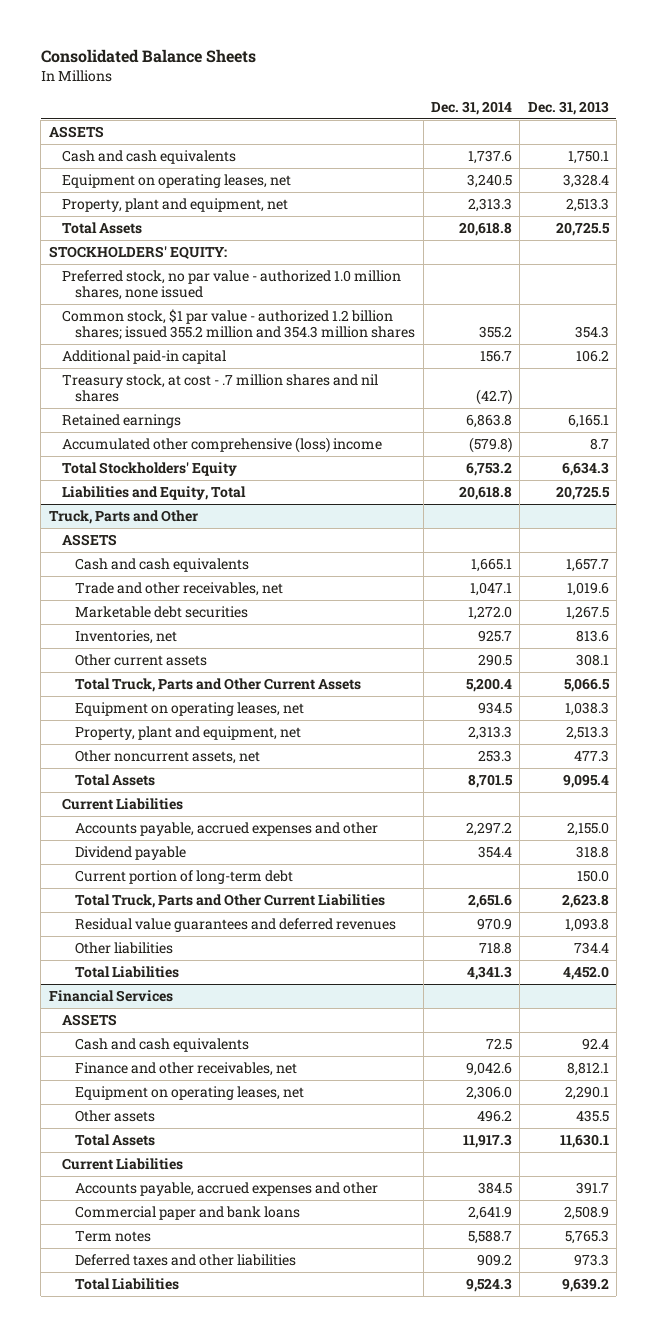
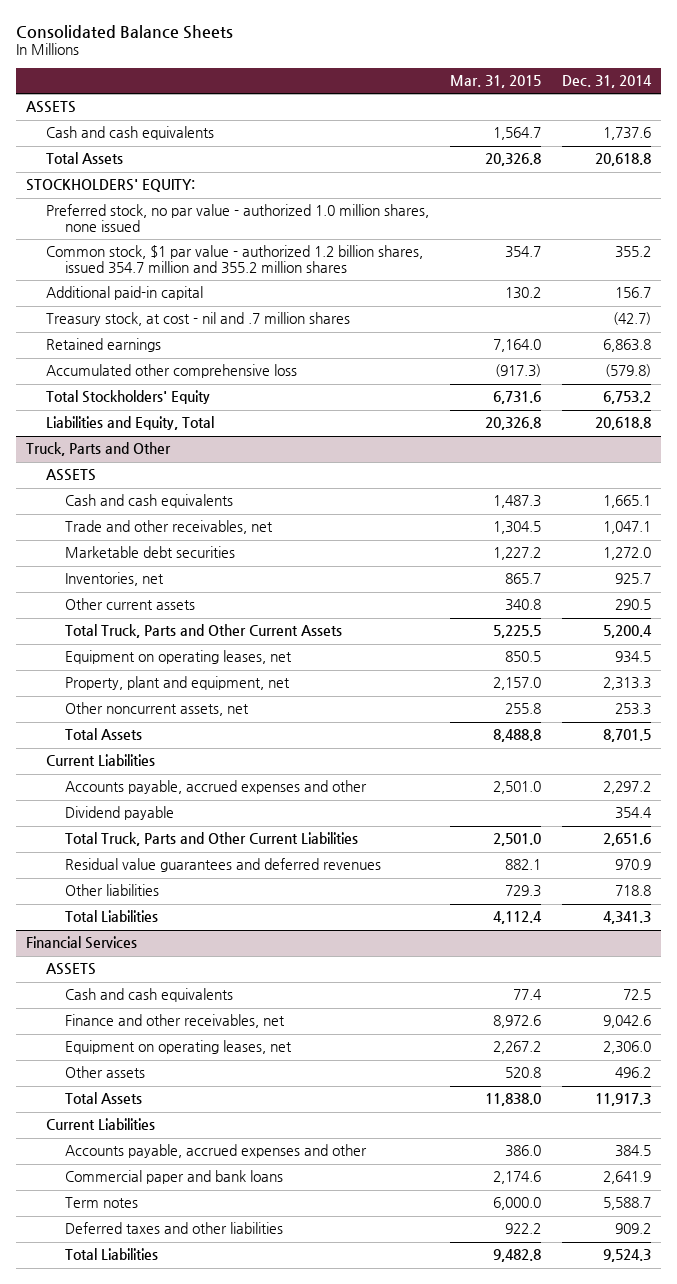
[527,100,609,115] Dec. 31, 2013 -> none
none -> [449,75,541,89] Mar. 31, 2015
[61,173,291,188] Equipment on operating leases, net -> none
[61,197,288,212] Property, plant and equipment, net -> none
[61,308,416,341] Common stock, $1 par value - authorized 1.2 billion shares; issued 355.2 million and 354.3 million shares -> [45,245,423,275] Common stock, $1 par value - authorized 1.2 billion shares, issued 354.7 million and 355.2 million shares
[61,373,378,403] Treasury stock, at cost - .7 million shares and nil shares -> [45,312,350,327] Treasury stock, at cost - nil and .7 million shares
[61,436,382,453] Accumulated other comprehensive (loss) income -> [45,364,297,379] Accumulated other comprehensive loss
[75,869,294,884] Current portion of long-term debt -> none

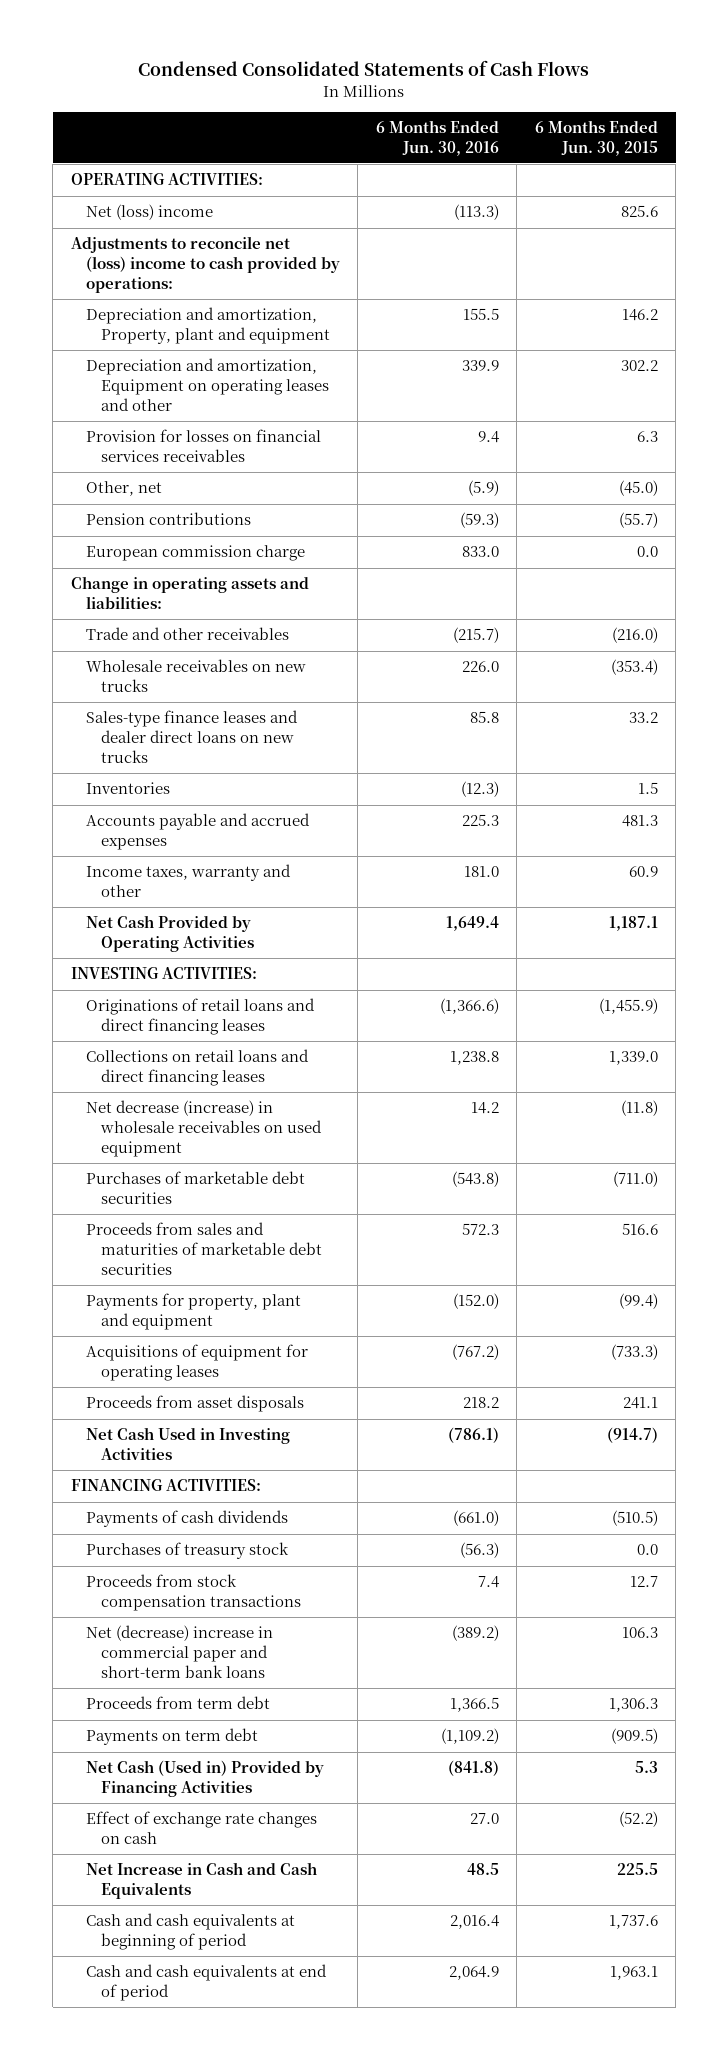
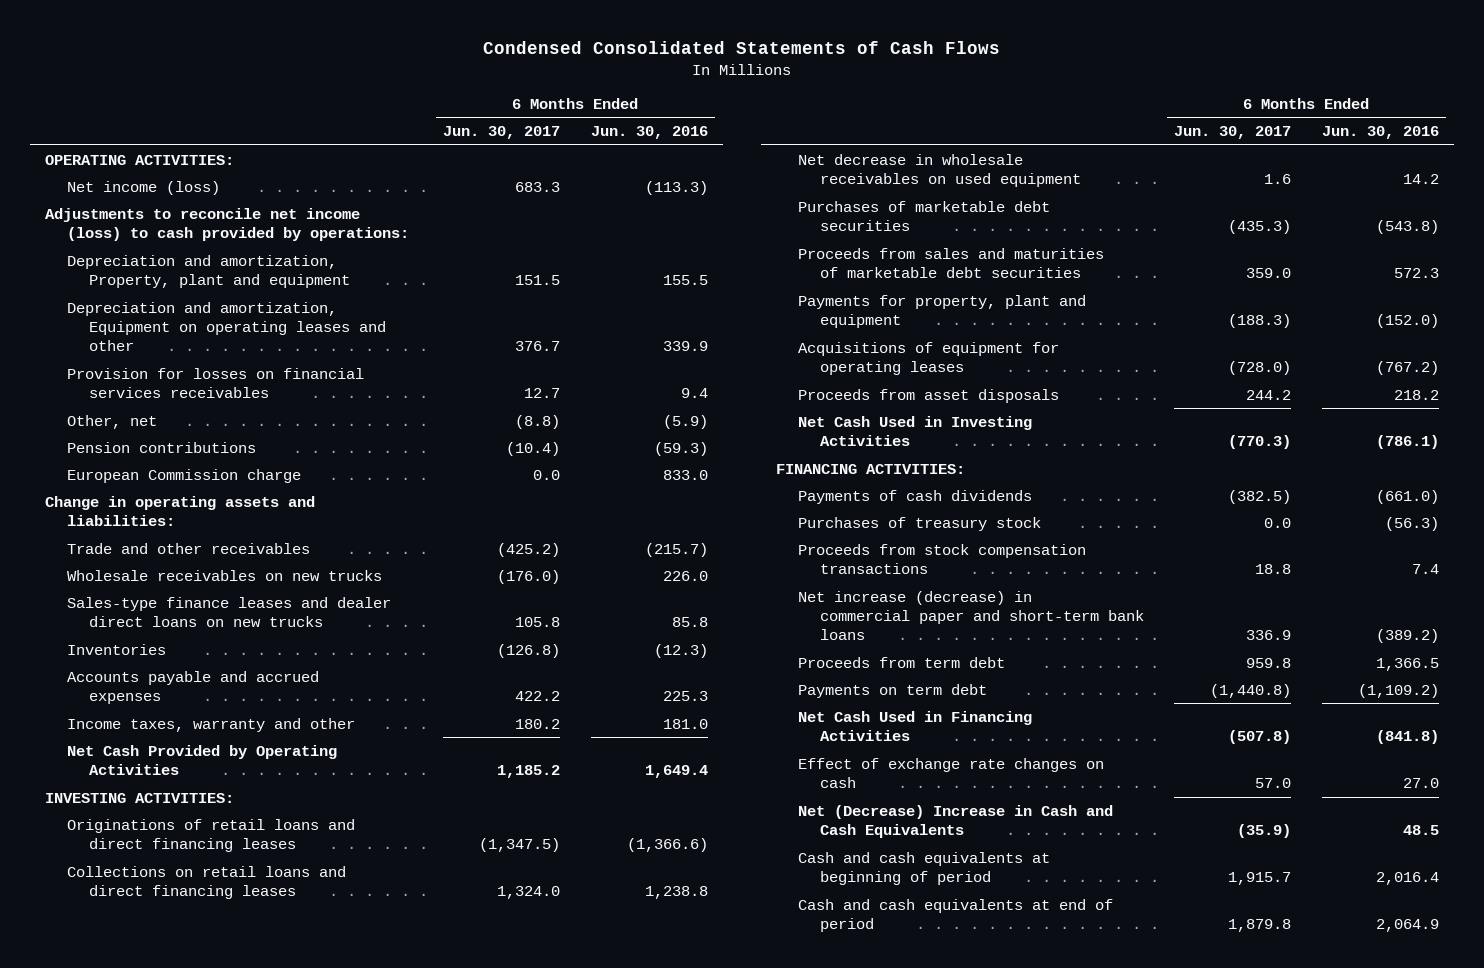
[534,120,658,156] 6 Months Ended Jun. 30, 2015 -> none
none -> [443,126,561,140] Jun. 30, 2017
[85,204,213,221] Net (loss) income -> [67,180,221,195] Net income (loss)
[70,236,340,293] Adjustments to reconcile net (loss) income to cash provided by operations: -> [45,207,410,242] Adjustments to reconcile net income (loss) to cash provided by operations:
[85,545,305,562] European commission charge -> [67,468,302,483] European Commission charge
[85,1100,322,1157] Net decrease (increase) in wholesale receivables on used equipment -> [798,153,1082,188] Net decrease in wholesale receivables on used equipment
[85,1625,273,1678] Net (decrease) increase in commercial paper and short-term bank loans -> [798,590,1145,641] Net increase (decrease) in commercial paper and short-term bank loans
[85,1760,324,1797] Net Cash (Used in) Provided by Financing Activities -> [798,710,1033,742] Net Cash Used in Financing Activities
[85,1862,317,1899] Net Increase in Cash and Cash Equivalents -> [798,804,1114,839] Net (Decrease) Increase in Cash and Cash Equivalents

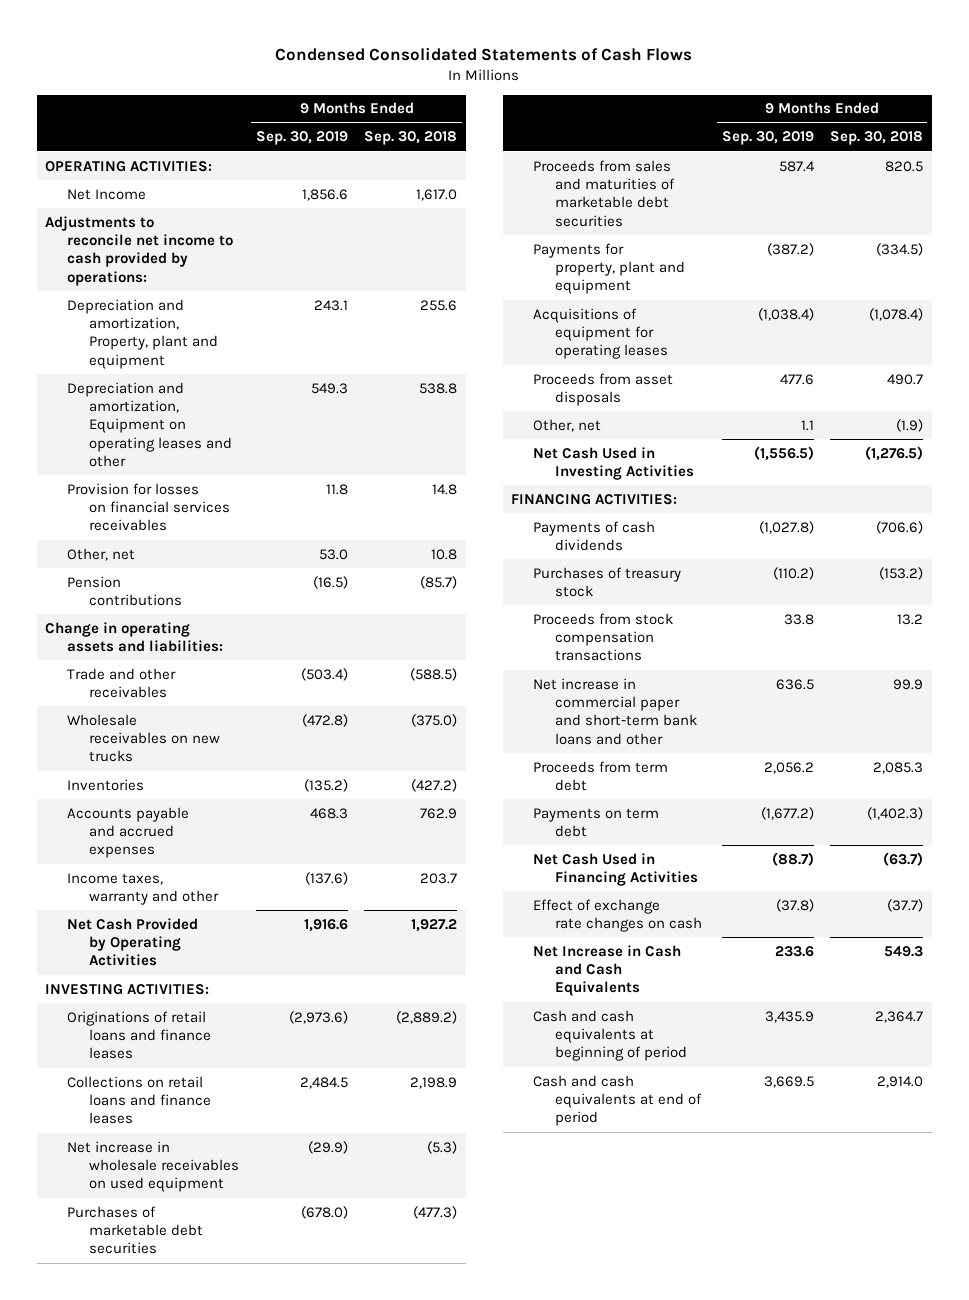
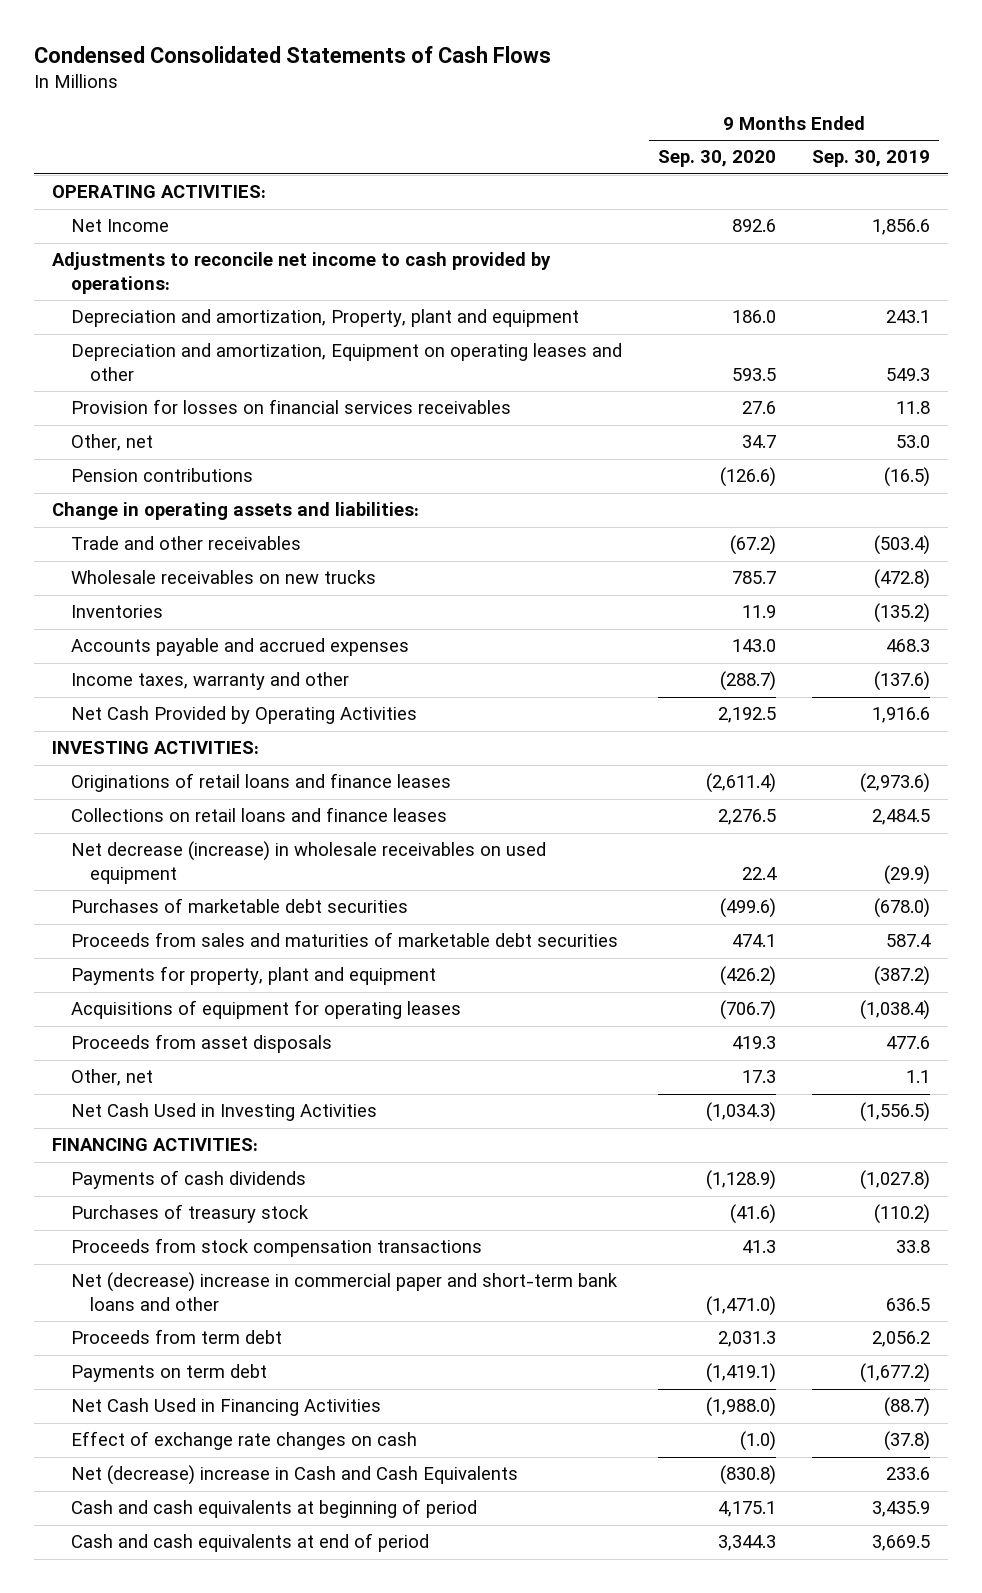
[364,131,458,146] Sep. 30, 2018 -> none
none -> [658,150,777,168] Sep. 30, 2020
[67,1140,239,1193] Net increase in wholesale receivables on used equipment -> [70,841,546,884] Net decrease (increase) in wholesale receivables on used equipment
[532,677,697,745] Net increase in commercial paper and short-term bank loans and other -> [70,1272,618,1311] Net (decrease) increase in commercial paper and short-term bank loans and other
[532,944,681,997] Net Increase in Cash and Cash Equivalents -> [70,1465,518,1486] Net (decrease) increase in Cash and Cash Equivalents

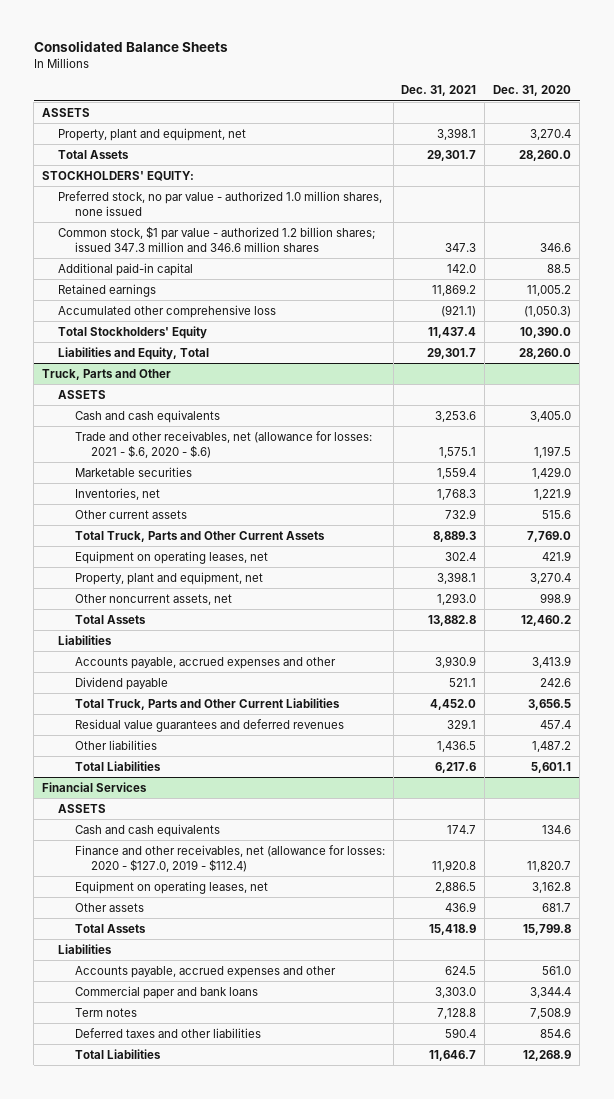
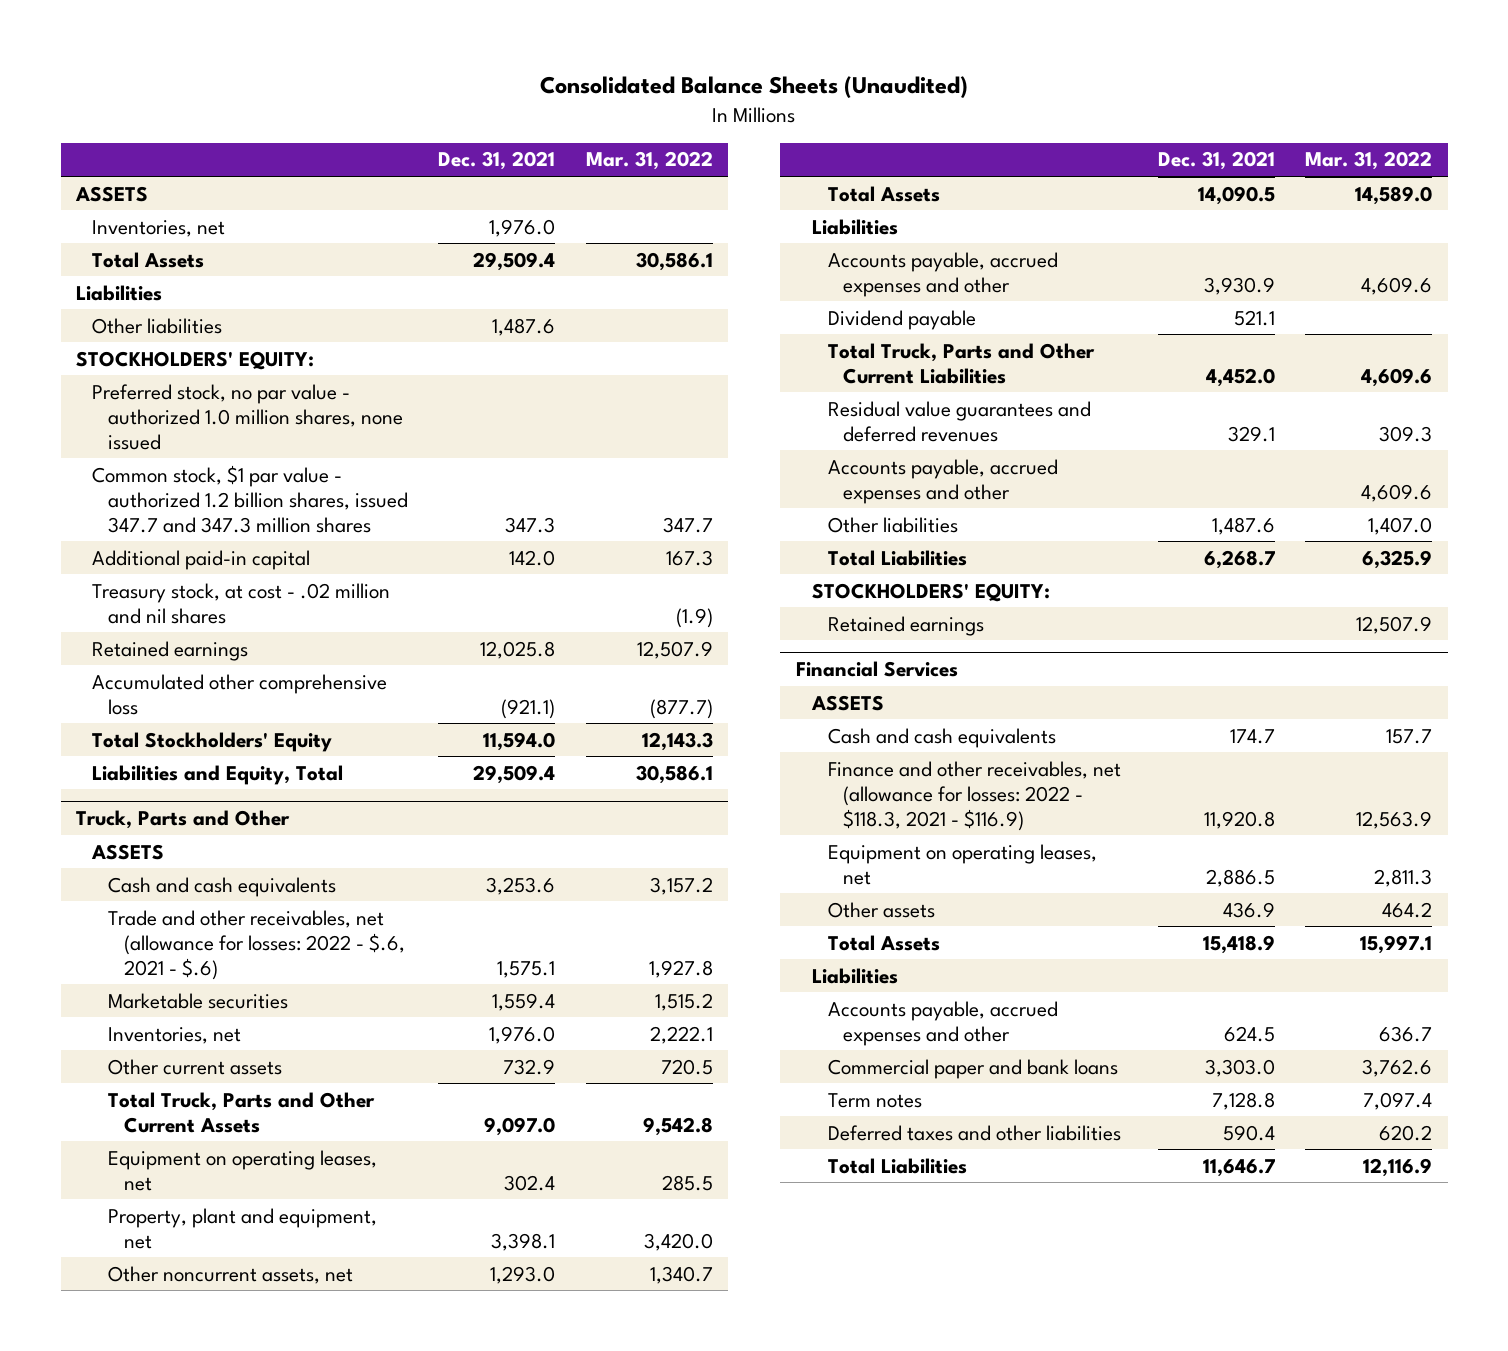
[33,40,228,52] Consolidated Balance Sheets -> [540,76,969,99] Consolidated Balance Sheets (Unaudited)
[493,85,572,97] Dec. 31, 2020 -> none
none -> [585,151,713,171] Mar. 31, 2022
[58,127,247,141] Property, plant and equipment, net -> none
none -> [91,219,225,237] Inventories, net
[427,149,477,161] 29,301.7 -> [473,251,556,271] 29,509.4
none -> [75,284,162,301] Liabilities
none -> [91,317,222,334] Other liabilities
[58,225,376,252] Common stock, $1 par value - authorized 1.2 billion shares; issued 347.3 million and 346.6 million shares -> [91,464,408,533] Common stock, $1 par value - authorized 1.2 billion shares, issued 347.7 and 347.3 million shares
none -> [91,582,390,624] Treasury stock, at cost - .02 million and nil shares
[432,283,477,296] 11,869.2 -> [480,640,556,659] 12,025.8
[428,326,477,338] 11,437.4 -> [483,731,556,751] 11,594.0
[427,347,477,359] 29,301.7 -> [473,764,556,784] 29,509.4
[74,430,372,458] Trade and other receivables, net (allowance for losses: 2021 - $.6, 2020 - $.6) -> [107,909,405,980] Trade and other receivables, net (allowance for losses: 2022 - $.6, 2021 - $.6)
[437,488,477,500] 1,768.3 -> [489,1025,556,1044] 1,976.0
[433,530,477,542] 8,889.3 -> [484,1116,556,1136] 9,097.0
[428,614,477,626] 13,882.8 -> [1197,185,1275,205] 14,090.5
none -> [827,458,1058,504] Accounts payable, accrued expenses and other
[437,740,477,752] 1,436.5 -> [1211,516,1275,535] 1,487.6
[435,761,477,773] 6,217.6 -> [1203,549,1275,569] 6,268.7
none -> [811,582,1050,602] STOCKHOLDERS' EQUITY:
none -> [827,615,984,636] Retained earnings
[74,844,385,872] Finance and other receivables, net (allowance for losses: 2020 - $127.0, 2019 - $112.4) -> [827,760,1121,831] Finance and other receivables, net (allowance for losses: 2022 - $118.3, 2021 - $116.9)

